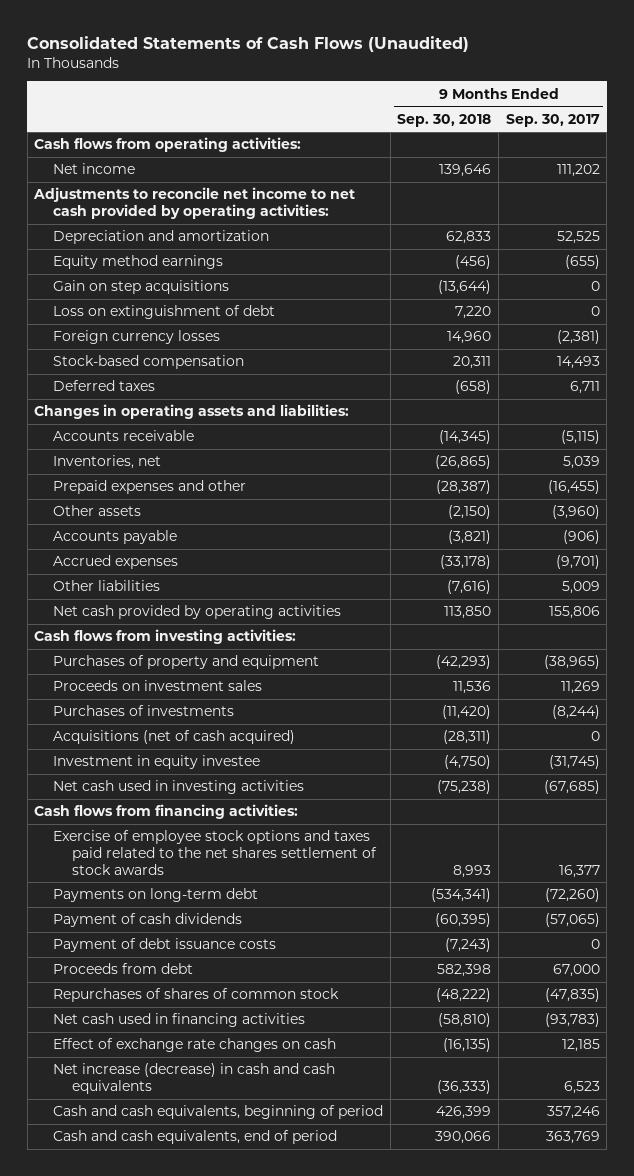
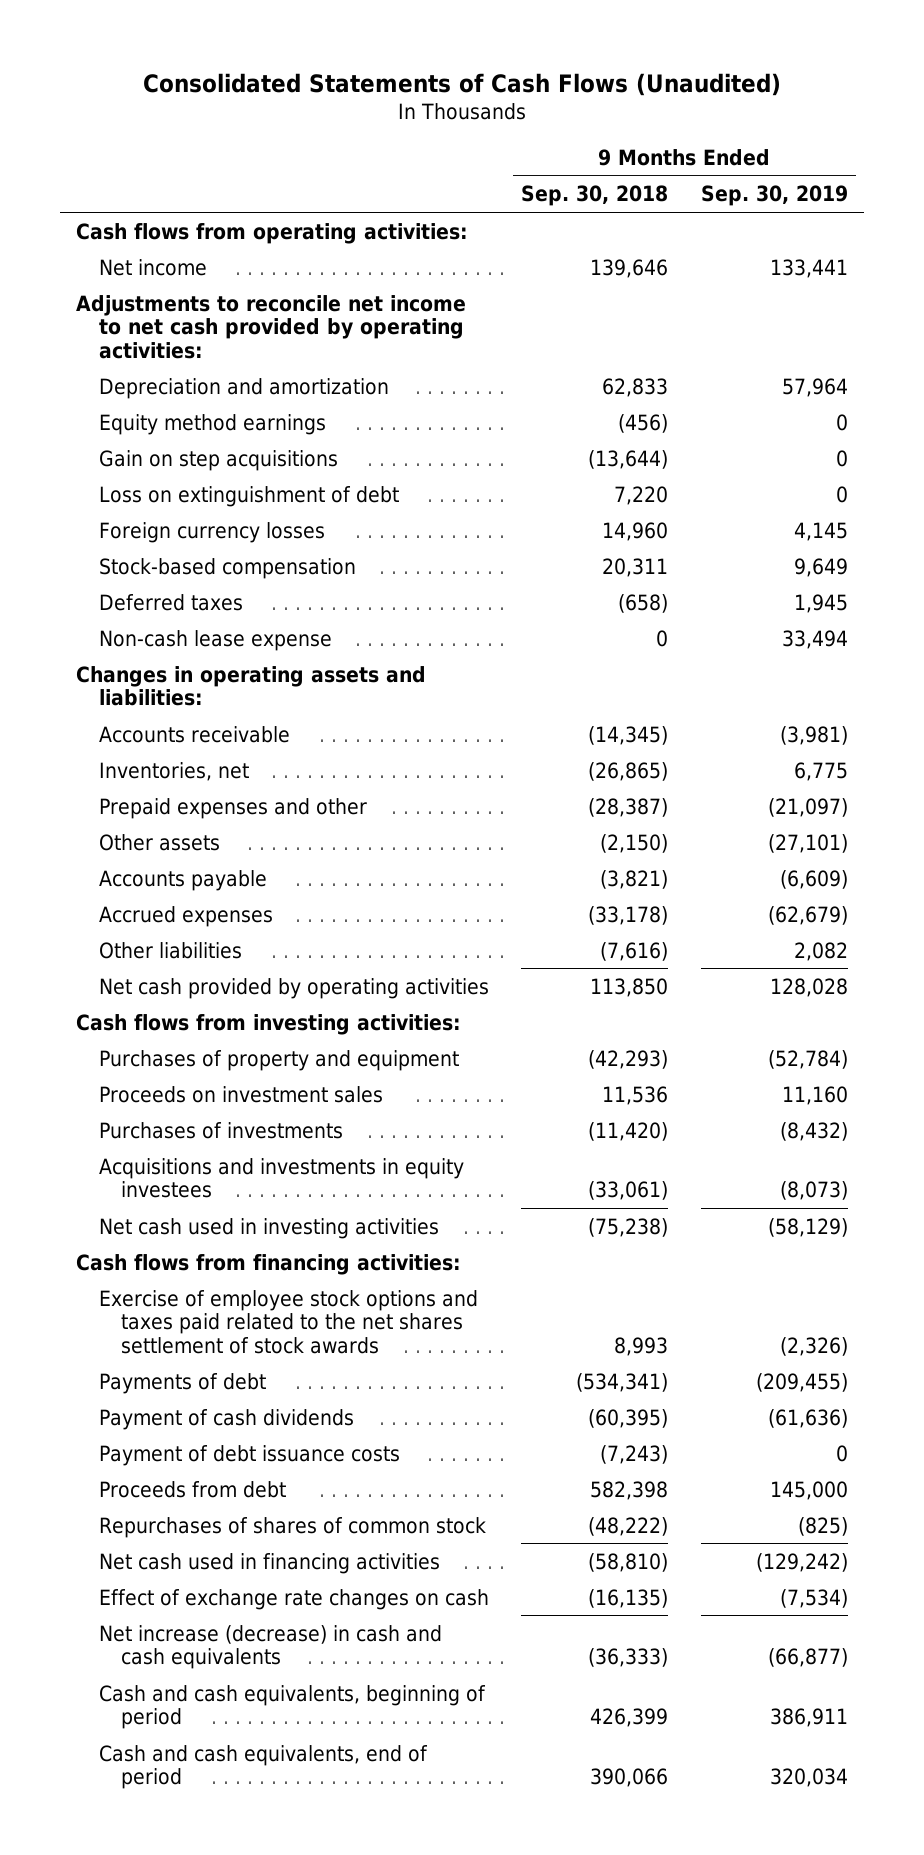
[505,113,600,127] Sep. 30, 2017 -> none
none -> [700,185,848,207] Sep. 30, 2019
none -> [98,629,332,651] Non-cash lease expense
[53,730,296,745] Acquisitions (net of cash acquired) -> none
[53,755,261,770] Investment in equity investee -> none
none -> [98,1157,464,1199] Acquisitions and investments in equity investees
[53,888,259,903] Payments on long-term debt -> [98,1372,266,1394] Payments of debt

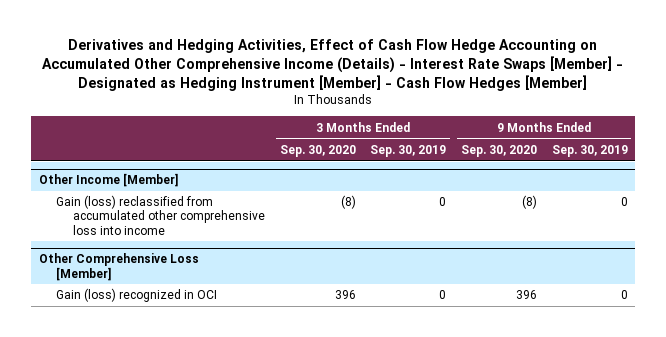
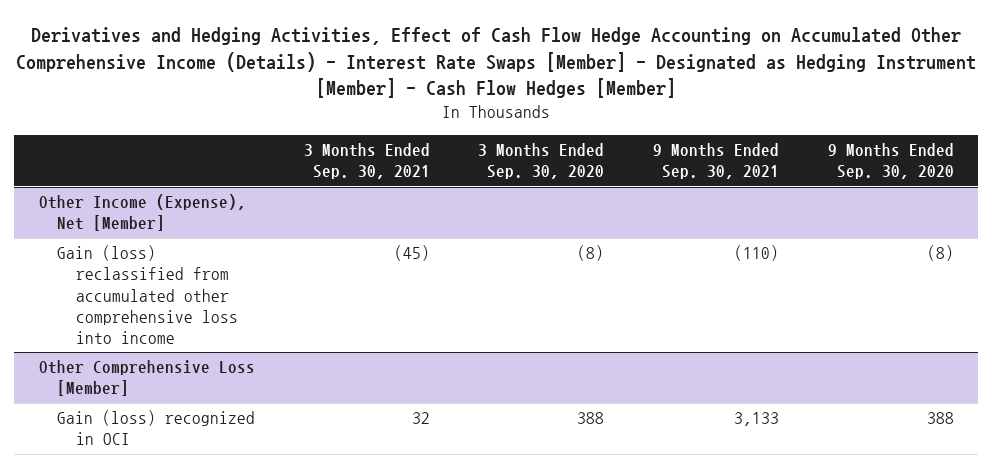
[370,144,447,157] Sep. 30, 2019 -> none
[551,144,628,157] Sep. 30, 2019 -> none
none -> [303,143,430,180] 3 Months Ended Sep. 30, 2021
none -> [652,143,779,180] 9 Months Ended Sep. 30, 2021
[38,173,179,188] Other Income [Member] -> [38,194,246,232] Other Income (Expense), Net [Member]
[334,290,356,300] 396 -> [577,412,605,425] 388
[516,290,538,300] 396 -> [926,412,954,425] 388

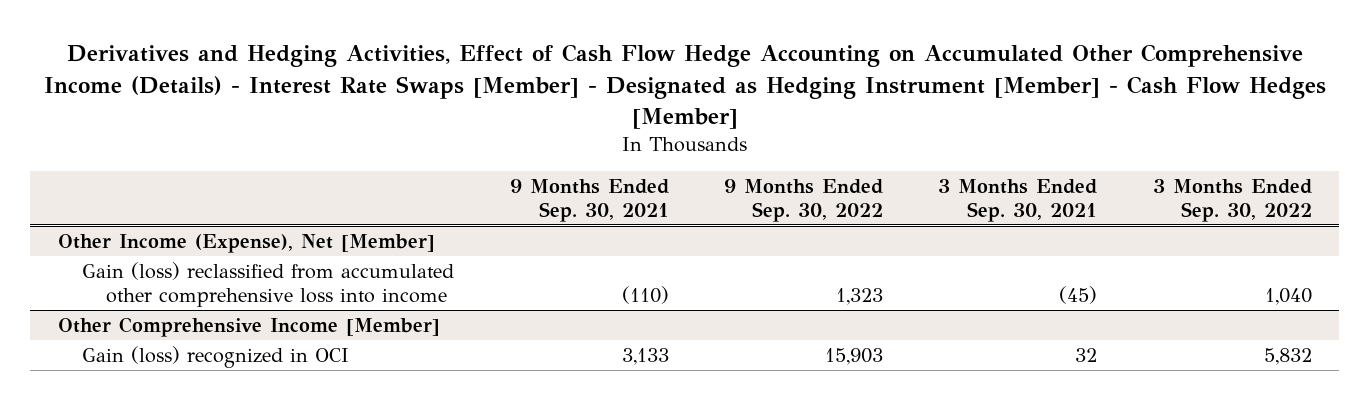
[478,143,605,180] 3 Months Ended Sep. 30, 2020 -> none
[827,143,954,180] 9 Months Ended Sep. 30, 2020 -> none
none -> [724,178,884,222] 9 Months Ended Sep. 30, 2022
none -> [1152,178,1312,222] 3 Months Ended Sep. 30, 2022
[38,360,255,397] Other Comprehensive Loss [Member] -> [58,317,441,338] Other Comprehensive Income [Member]

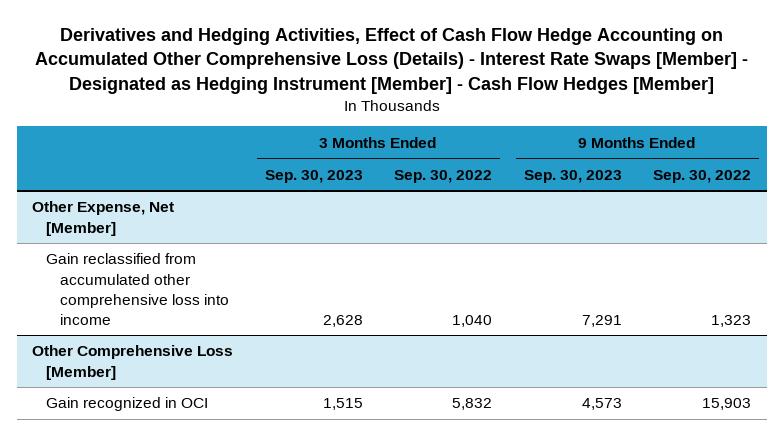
[43,44,1326,129] Derivatives and Hedging Activities, Effect of Cash Flow Hedge Accounting on Accumulated Other Comprehensive Income (Details) - Interest Rate Swaps [Member] - Designated as Hedging Instrument [Member] - Cash Flow Hedges [Member] -> [34,27,748,94] Derivatives and Hedging Activities, Effect of Cash Flow Hedge Accounting on Accumulated Other Comprehensive Loss (Details) - Interest Rate Swaps [Member] - Designated as Hedging Instrument [Member] - Cash Flow Hedges [Member]
[509,178,669,222] 9 Months Ended Sep. 30, 2021 -> none
[938,178,1098,222] 3 Months Ended Sep. 30, 2021 -> none
none -> [264,169,363,183] Sep. 30, 2023
none -> [523,169,622,183] Sep. 30, 2023
[58,234,436,254] Other Income (Expense), Net [Member] -> [32,201,175,236] Other Expense, Net [Member]
[82,262,455,308] Gain (loss) reclassified from accumulated other comprehensive loss into income -> [46,253,230,325] Gain reclassified from accumulated other comprehensive loss into income
[58,317,441,338] Other Comprehensive Income [Member] -> [32,345,234,380] Other Comprehensive Loss [Member]
[82,346,350,369] Gain (loss) recognized in OCI -> [46,397,209,412] Gain recognized in OCI

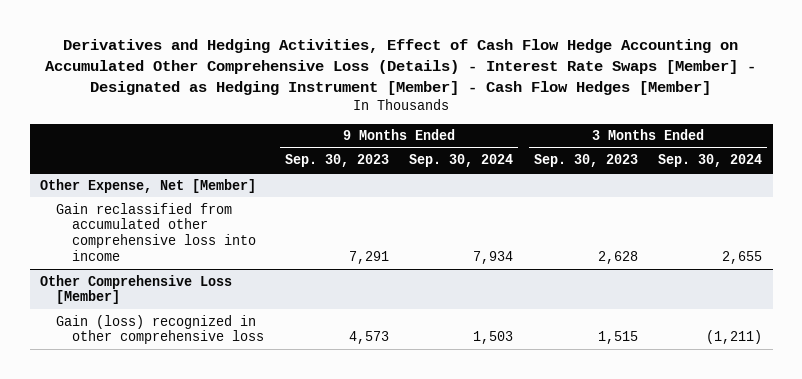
[394,169,493,183] Sep. 30, 2022 -> none
[653,169,752,183] Sep. 30, 2022 -> none
none -> [409,154,514,168] Sep. 30, 2024
none -> [658,154,763,168] Sep. 30, 2024
[46,397,209,412] Gain recognized in OCI -> [56,314,265,345] Gain (loss) recognized in other comprehensive loss

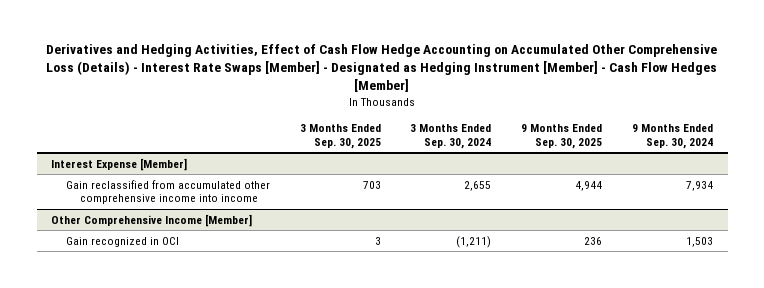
[284,154,389,168] Sep. 30, 2023 -> none
[533,154,638,168] Sep. 30, 2023 -> none
none -> [299,124,381,149] 3 Months Ended Sep. 30, 2025
none -> [521,124,603,149] 9 Months Ended Sep. 30, 2025
[39,178,256,193] Other Expense, Net [Member] -> [51,157,188,171] Interest Expense [Member]
[56,202,257,262] Gain reclassified from accumulated other comprehensive loss into income -> [65,179,270,205] Gain reclassified from accumulated other comprehensive income into income
[39,274,232,305] Other Comprehensive Loss [Member] -> [51,213,253,227] Other Comprehensive Income [Member]
[56,314,265,345] Gain (loss) recognized in other comprehensive loss -> [65,236,179,247] Gain recognized in OCI

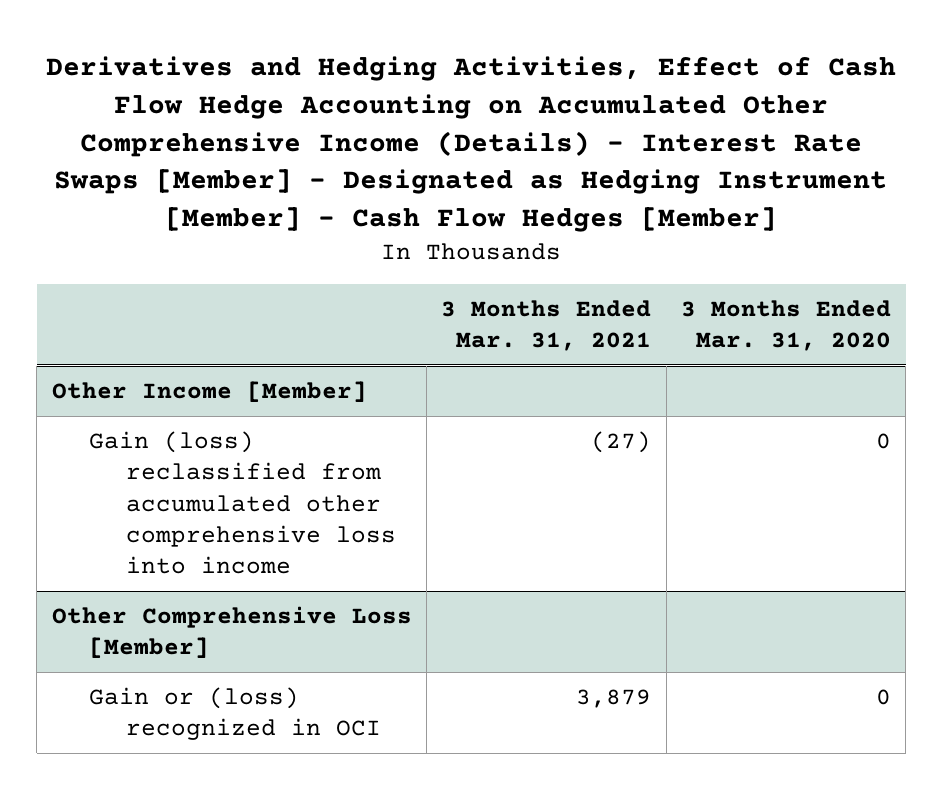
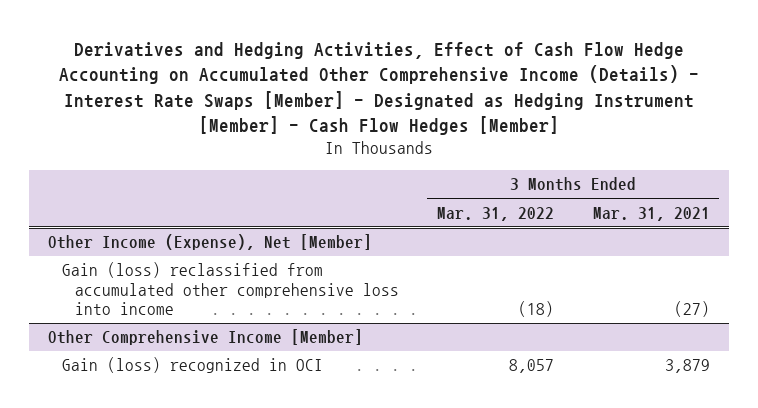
[680,299,891,352] 3 Months Ended Mar. 31, 2020 -> none
none -> [437,206,555,221] Mar. 31, 2022
[51,380,367,402] Other Income [Member] -> [48,234,373,251] Other Income (Expense), Net [Member]
[51,605,412,659] Other Comprehensive Loss [Member] -> [48,329,364,346] Other Comprehensive Income [Member]
[88,686,381,741] Gain or (loss) recognized in OCI -> [61,357,323,374] Gain (loss) recognized in OCI

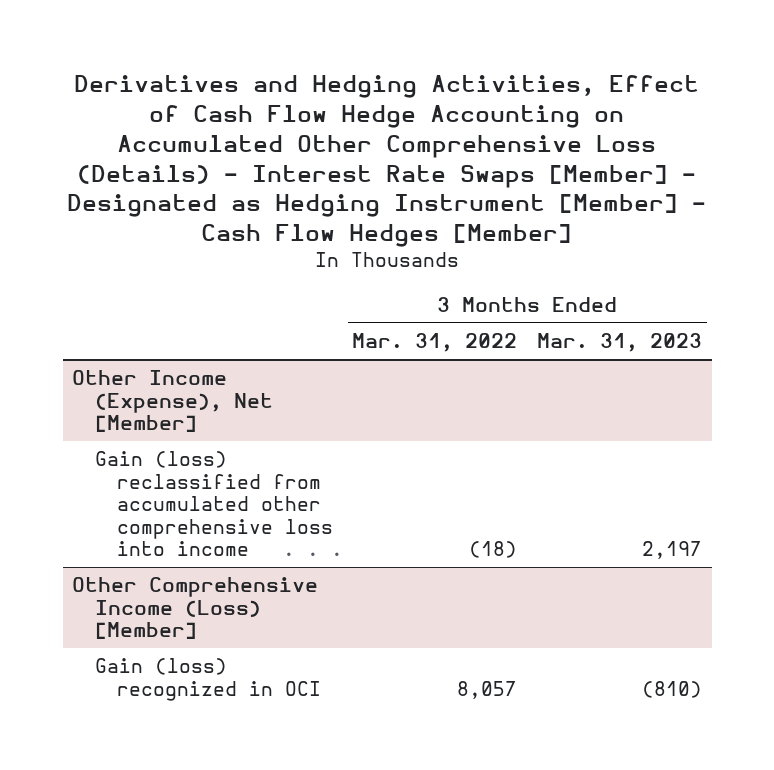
[58,41,699,136] Derivatives and Hedging Activities, Effect of Cash Flow Hedge Accounting on Accumulated Other Comprehensive Income (Details) - Interest Rate Swaps [Member] - Designated as Hedging Instrument [Member] - Cash Flow Hedges [Member] -> [67,75,707,248] Derivatives and Hedging Activities, Effect of Cash Flow Hedge Accounting on Accumulated Other Comprehensive Loss (Details) - Interest Rate Swaps [Member] - Designated as Hedging Instrument [Member] - Cash Flow Hedges [Member]
[592,206,710,221] Mar. 31, 2021 -> none
none -> [536,333,702,353] Mar. 31, 2023
[48,329,364,346] Other Comprehensive Income [Member] -> [72,577,319,640] Other Comprehensive Income (Loss) [Member]

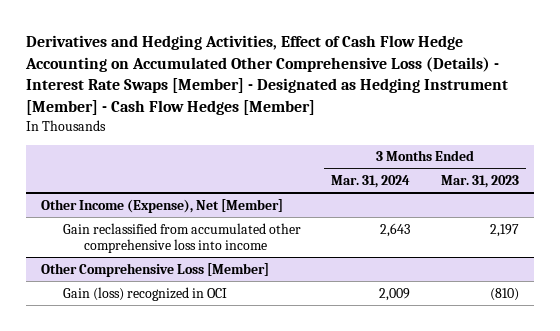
[352,333,518,353] Mar. 31, 2022 -> none
none -> [331,175,411,189] Mar. 31, 2024
[94,451,333,557] Gain (loss) reclassified from accumulated other comprehensive loss into income -> [62,222,301,254] Gain reclassified from accumulated other comprehensive loss into income
[72,577,319,640] Other Comprehensive Income (Loss) [Member] -> [40,262,269,277] Other Comprehensive Loss [Member]

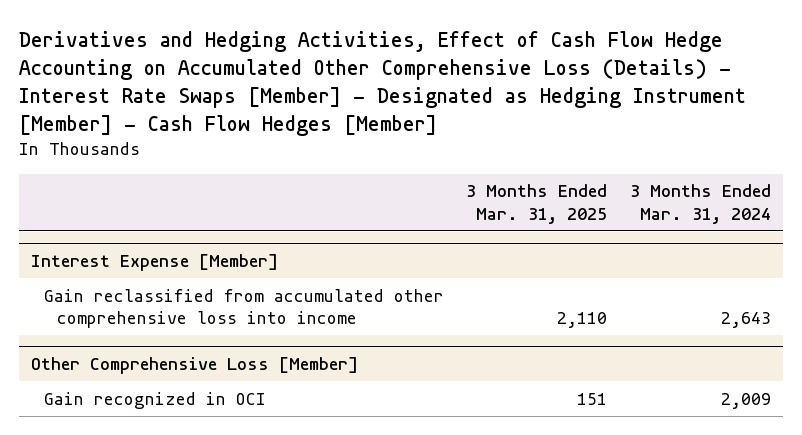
[440,175,519,189] Mar. 31, 2023 -> none
none -> [466,184,608,224] 3 Months Ended Mar. 31, 2025
[40,198,283,213] Other Income (Expense), Net [Member] -> [30,253,278,271] Interest Expense [Member]
[62,286,227,301] Gain (loss) recognized in OCI -> [43,391,266,409] Gain recognized in OCI

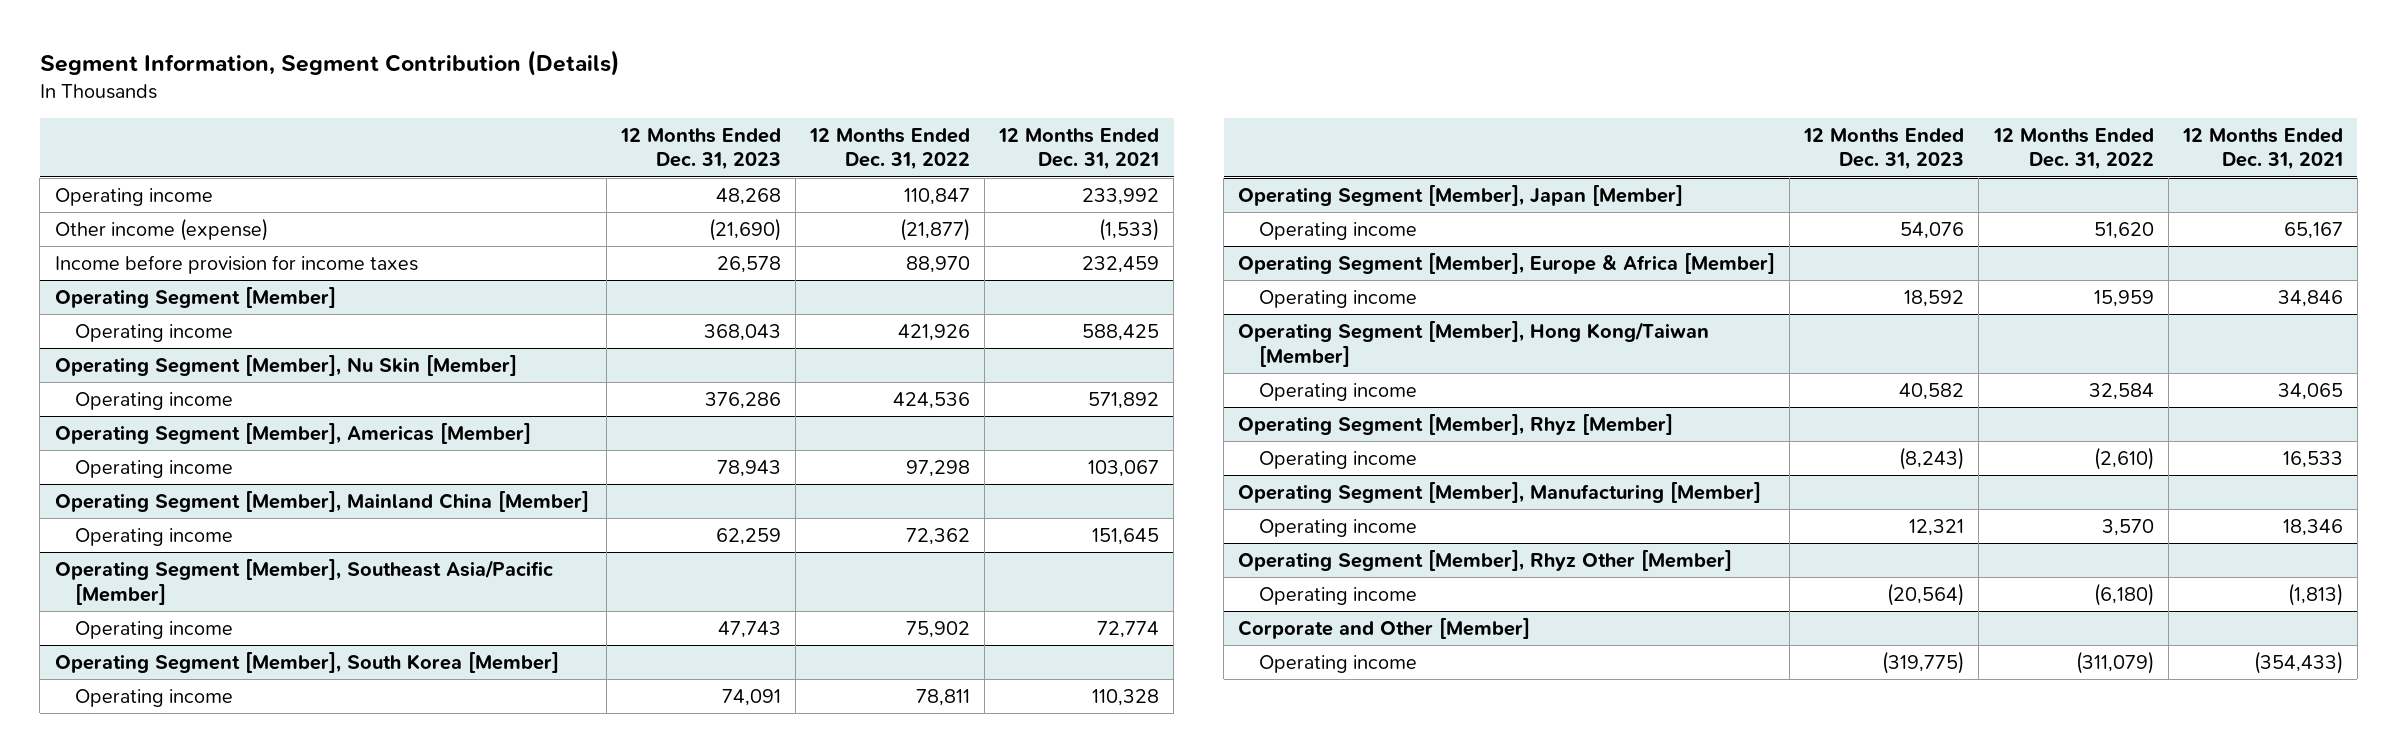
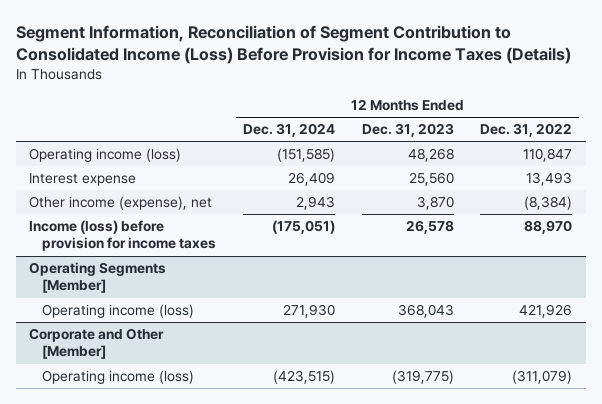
[39,49,620,76] Segment Information, Segment Contribution (Details) -> [15,24,571,64] Segment Information, Reconciliation of Segment Contribution to Consolidated Income (Loss) Before Provision for Income Taxes (Details)
[998,127,1160,171] 12 Months Ended Dec. 31, 2021 -> none
none -> [242,123,335,138] Dec. 31, 2024
[54,355,517,377] Operating Segment [Member], Nu Skin [Member] -> none
[74,392,233,411] Operating income -> none
[54,423,531,445] Operating Segment [Member], Americas [Member] -> none
[74,460,233,479] Operating income -> none
[54,491,589,513] Operating Segment [Member], Mainland China [Member] -> none
[74,528,233,547] Operating income -> none
[54,559,554,605] Operating Segment [Member], Southeast Asia/Pacific [Member] -> none
[74,621,233,640] Operating income -> none
[54,652,559,674] Operating Segment [Member], South Korea [Member] -> none
[74,689,233,708] Operating income -> none
[1238,185,1684,207] Operating Segment [Member], Japan [Member] -> none
[1258,222,1417,241] Operating income -> none
[1238,253,1776,275] Operating Segment [Member], Europe & Africa [Member] -> none
[1258,290,1417,309] Operating income -> none
[1238,321,1710,367] Operating Segment [Member], Hong Kong/Taiwan [Member] -> none
[1258,383,1417,402] Operating income -> none
[1238,414,1674,436] Operating Segment [Member], Rhyz [Member] -> none
[1258,451,1417,470] Operating income -> none
[1238,482,1762,504] Operating Segment [Member], Manufacturing [Member] -> none
[1258,519,1417,538] Operating income -> none
[1238,550,1733,572] Operating Segment [Member], Rhyz Other [Member] -> none
[1258,587,1417,606] Operating income -> none
[54,188,213,207] Operating income -> [29,148,182,163] Operating income (loss)
none -> [29,173,137,187] Interest expense
[54,218,268,242] Other income (expense) -> [29,196,213,211] Other income (expense), net
[708,218,781,242] (21,690) -> [416,196,454,211] 3,870
[899,218,970,242] (21,877) -> [524,196,573,211] (8,384)
[54,255,418,275] Income before provision for income taxes -> [29,220,216,252] Income (loss) before provision for income taxes
[54,287,336,309] Operating Segment [Member] -> [29,262,167,294] Operating Segments [Member]
[74,324,233,343] Operating income -> [41,304,194,319] Operating income (loss)
[1258,655,1417,674] Operating income -> [41,370,194,385] Operating income (loss)

